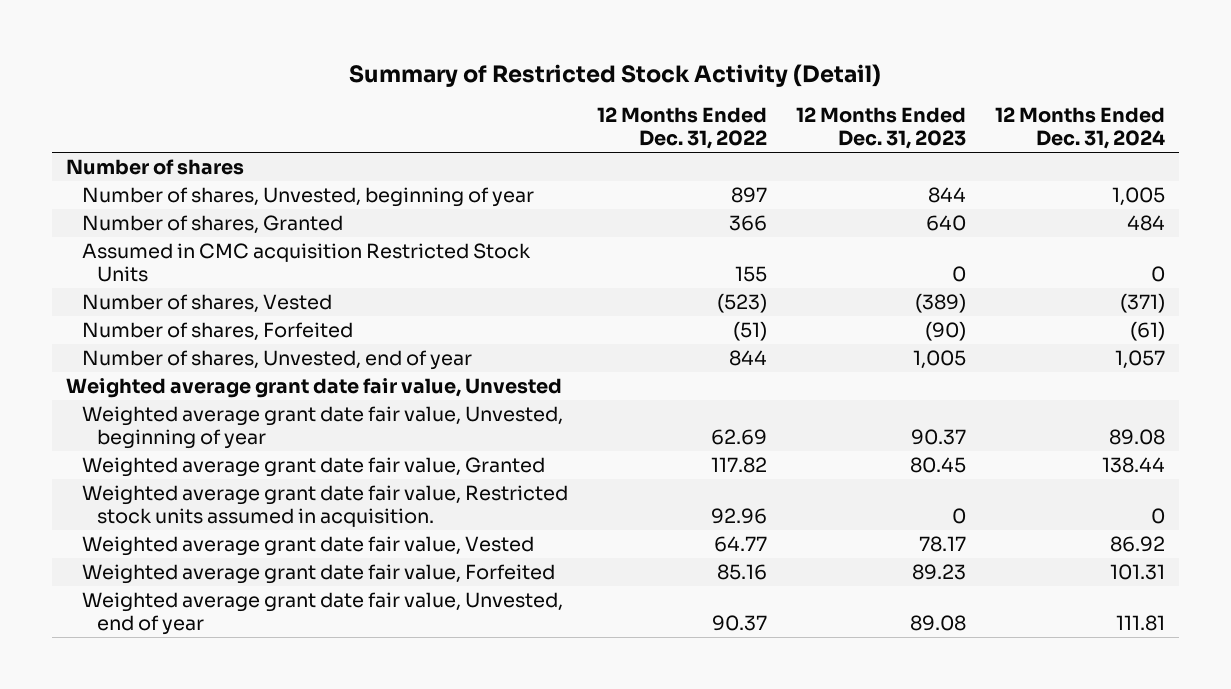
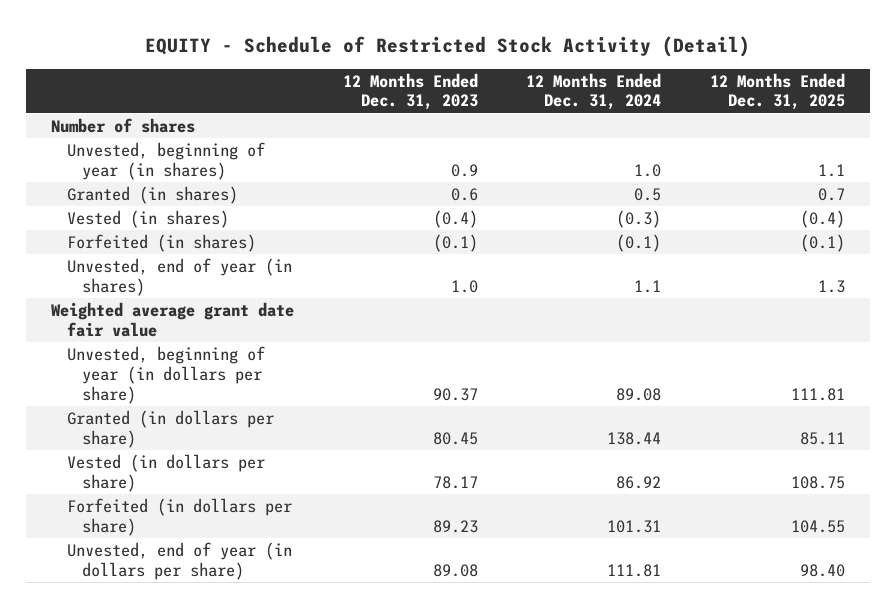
[349,63,882,87] Summary of Restricted Stock Activity (Detail) -> [144,36,750,58] EQUITY - Schedule of Restricted Stock Activity (Detail)
[596,107,767,150] 12 Months Ended Dec. 31, 2022 -> none
none -> [710,72,846,111] 12 Months Ended Dec. 31, 2025
[81,243,531,282] Assumed in CMC acquisition Restricted Stock Units -> none
[81,485,568,527] Weighted average grant date fair value, Restricted stock units assumed in acquisition. -> none
[81,187,534,208] Number of shares, Unvested, beginning of year -> [66,142,265,180] Unvested, beginning of year (in shares)
[927,187,966,204] 844 -> [450,163,478,177] 0.9
[1111,187,1165,207] 1,005 -> [634,163,662,177] 1.0
[81,215,343,235] Number of shares, Granted -> [66,186,238,205] Granted (in shares)
[925,215,966,232] 640 -> [450,188,478,202] 0.6
[1126,215,1165,232] 484 -> [634,188,662,202] 0.5
[81,294,332,314] Number of shares, Vested -> [66,210,229,229] Vested (in shares)
[914,293,966,314] (389) -> [432,210,478,229] (0.4)
[1119,293,1165,314] (371) -> [616,210,662,229] (0.3)
[81,322,353,342] Number of shares, Forfeited -> [66,234,256,253] Forfeited (in shares)
[924,321,966,342] (90) -> [432,234,478,253] (0.1)
[1129,321,1165,342] (61) -> [616,234,662,253] (0.1)
[81,350,472,371] Number of shares, Unvested, end of year -> [66,258,292,296] Unvested, end of year (in shares)
[912,350,966,370] 1,005 -> [450,279,478,293] 1.0
[1114,350,1165,370] 1,057 -> [634,279,662,293] 1.1
[66,378,563,399] Weighted average grant date fair value, Unvested -> [50,302,294,337] Weighted average grant date fair value
[81,406,563,449] Weighted average grant date fair value, Unvested, beginning of year -> [66,346,265,404] Unvested, beginning of year (in dollars per share)
[81,457,545,478] Weighted average grant date fair value, Granted -> [66,410,274,448] Granted (in dollars per share)
[81,536,534,557] Weighted average grant date fair value, Vested -> [66,454,265,492] Vested (in dollars per share)
[81,564,555,585] Weighted average grant date fair value, Forfeited -> [66,498,292,536] Forfeited (in dollars per share)
[81,592,563,635] Weighted average grant date fair value, Unvested, end of year -> [66,542,292,580] Unvested, end of year (in dollars per share)

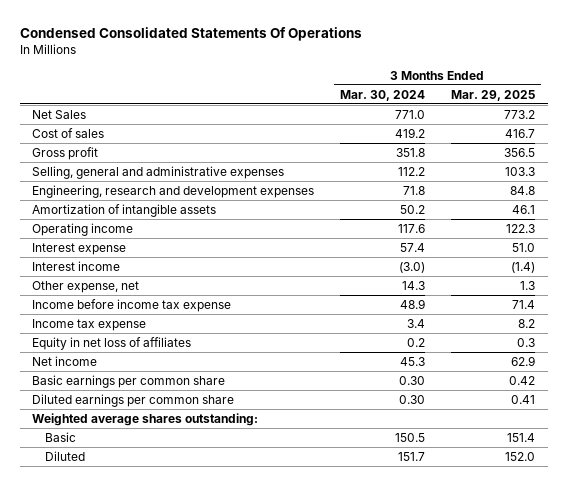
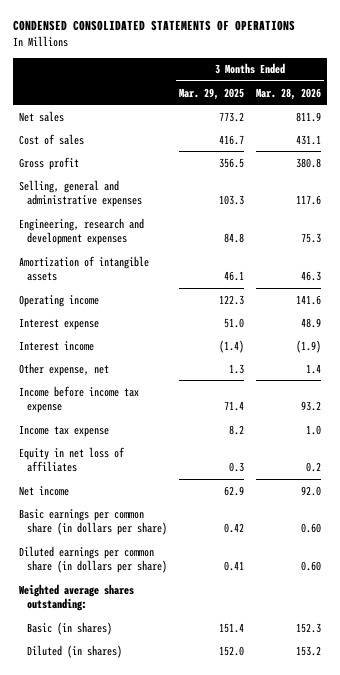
[19,27,362,42] Condensed Consolidated Statements Of Operations -> [12,20,295,32] CONDENSED CONSOLIDATED STATEMENTS OF OPERATIONS
[340,89,426,101] Mar. 30, 2024 -> none
none -> [256,87,322,100] Mar. 28, 2026
[32,109,87,119] Net Sales -> [18,110,64,122] Net sales
[32,374,226,388] Basic earnings per common share -> [18,508,167,536] Basic earnings per common share (in dollars per share)
[32,393,235,407] Diluted earnings per common share -> [18,545,167,574] Diluted earnings per common share (in dollars per share)
[45,431,77,442] Basic -> [26,621,112,635] Basic (in shares)
[45,450,86,461] Diluted -> [26,644,122,658] Diluted (in shares)

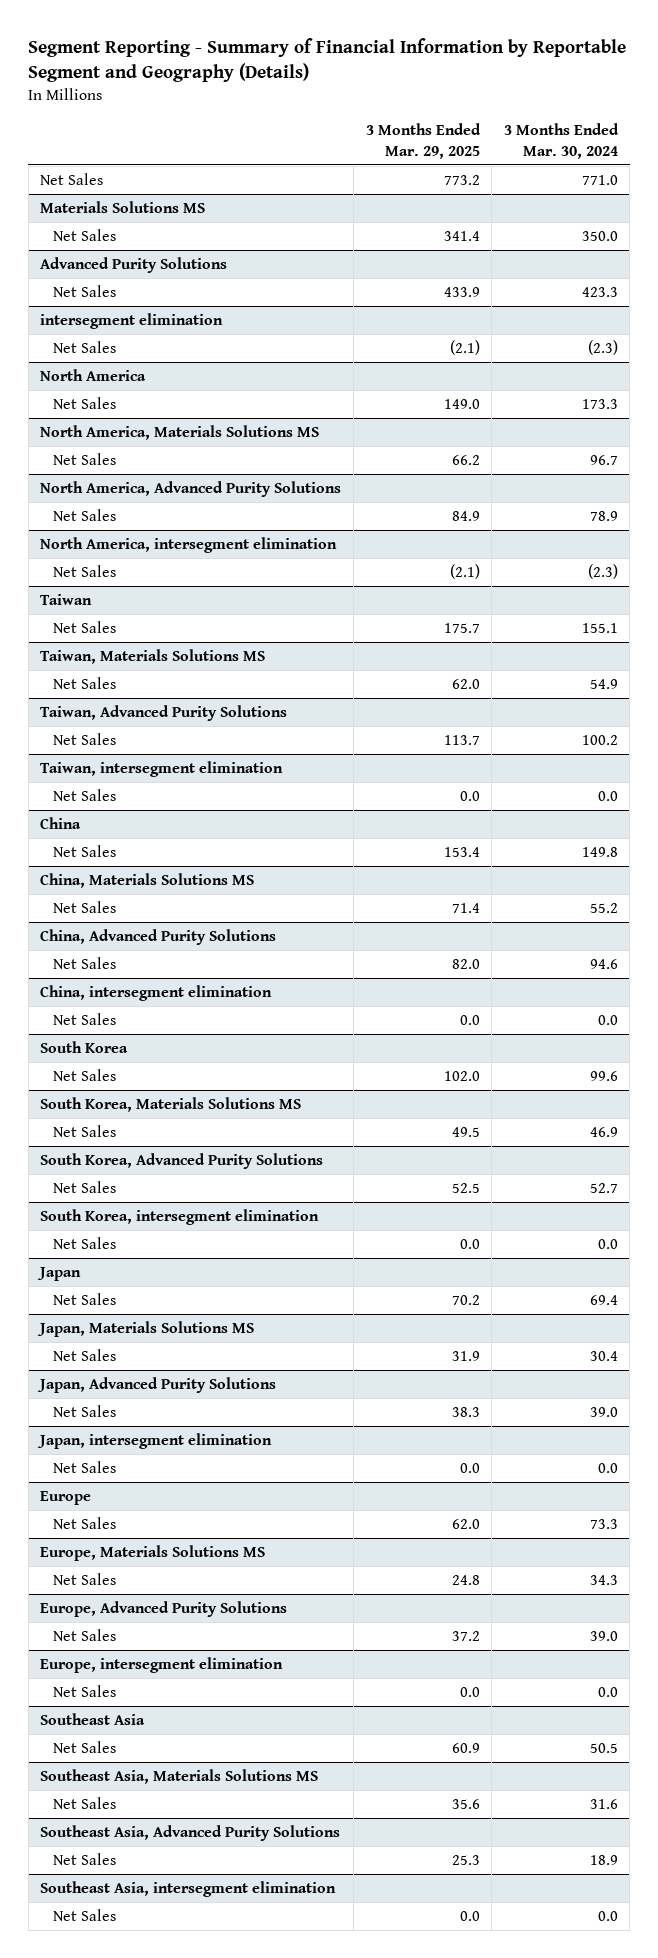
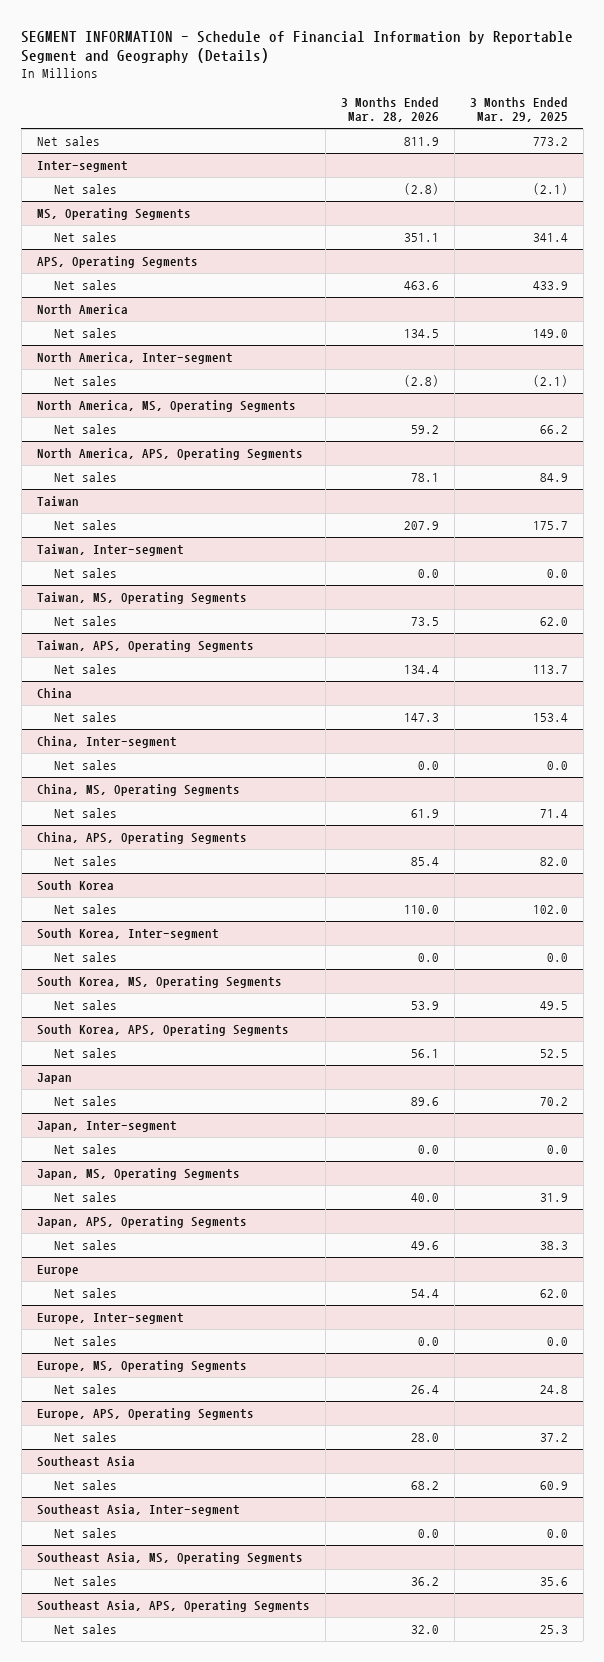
[28,38,627,83] Segment Reporting - Summary of Financial Information by Reportable Segment and Geography (Details) -> [21,30,574,64] SEGMENT INFORMATION - Schedule of Financial Information by Reportable Segment and Geography (Details)
[503,123,619,159] 3 Months Ended Mar. 30, 2024 -> none
none -> [340,96,439,123] 3 Months Ended Mar. 28, 2026
[40,200,206,213] Materials Solutions MS -> none
[40,256,228,273] Advanced Purity Solutions -> none
[40,312,224,329] intersegment elimination -> none
[40,172,104,185] Net Sales -> [36,136,100,147] Net sales
none -> [36,161,128,173] Inter-segment
[52,228,116,241] Net Sales -> [54,184,118,195] Net sales
[443,230,480,241] 341.4 -> [532,183,568,196] (2.1)
none -> [36,208,191,221] MS, Operating Segments
[52,284,116,297] Net Sales -> [54,232,118,243] Net sales
[443,286,480,297] 433.9 -> [532,233,568,243] 341.4
none -> [36,256,198,269] APS, Operating Segments
[52,340,116,353] Net Sales -> [54,280,118,291] Net sales
[449,339,480,355] (2.1) -> [532,281,568,291] 433.9
[40,424,320,440] North America, Materials Solutions MS -> none
[40,480,342,497] North America, Advanced Purity Solutions -> none
[40,536,338,553] North America, intersegment elimination -> none
[52,396,116,409] Net Sales -> [54,328,118,339] Net sales
none -> [36,352,233,365] North America, Inter-segment
[52,452,116,465] Net Sales -> [54,376,118,387] Net sales
[451,454,480,465] 66.2 -> [532,375,568,388] (2.1)
none -> [36,400,296,413] North America, MS, Operating Segments
[52,508,116,521] Net Sales -> [54,424,118,435] Net sales
[451,510,480,521] 84.9 -> [539,425,568,435] 66.2
none -> [36,448,303,461] North America, APS, Operating Segments
[52,564,116,577] Net Sales -> [54,472,118,483] Net sales
[449,563,480,579] (2.1) -> [539,473,568,483] 84.9
[40,648,266,664] Taiwan, Materials Solutions MS -> none
[40,704,288,721] Taiwan, Advanced Purity Solutions -> none
[40,760,284,777] Taiwan, intersegment elimination -> none
[52,620,116,633] Net Sales -> [54,520,118,531] Net sales
none -> [36,544,184,557] Taiwan, Inter-segment
[52,676,116,689] Net Sales -> [54,568,118,579] Net sales
[451,678,480,689] 62.0 -> [546,569,568,579] 0.0
none -> [36,592,247,605] Taiwan, MS, Operating Segments
[52,732,116,745] Net Sales -> [54,616,118,627] Net sales
[443,734,480,745] 113.7 -> [539,617,568,627] 62.0
none -> [36,640,254,653] Taiwan, APS, Operating Segments
[52,788,116,801] Net Sales -> [54,664,118,675] Net sales
[459,790,480,801] 0.0 -> [532,665,568,675] 113.7
[40,872,255,888] China, Materials Solutions MS -> none
[40,928,277,945] China, Advanced Purity Solutions -> none
[40,984,273,1001] China, intersegment elimination -> none
[52,844,116,857] Net Sales -> [54,712,118,723] Net sales
none -> [36,736,177,749] China, Inter-segment
[52,900,116,913] Net Sales -> [54,760,118,771] Net sales
[451,902,480,913] 71.4 -> [546,761,568,771] 0.0
none -> [36,784,240,797] China, MS, Operating Segments
[52,956,116,969] Net Sales -> [54,808,118,819] Net sales
[451,958,480,969] 82.0 -> [539,809,568,819] 71.4
none -> [36,832,247,845] China, APS, Operating Segments
[52,1012,116,1025] Net Sales -> [54,856,118,867] Net sales
[459,1014,480,1025] 0.0 -> [539,857,568,867] 82.0
[40,1096,302,1112] South Korea, Materials Solutions MS -> none
[40,1152,324,1169] South Korea, Advanced Purity Solutions -> none
[40,1208,320,1225] South Korea, intersegment elimination -> none
[52,1068,116,1081] Net Sales -> [54,904,118,915] Net sales
none -> [36,928,219,941] South Korea, Inter-segment
[52,1124,116,1137] Net Sales -> [54,952,118,963] Net sales
[451,1126,480,1137] 49.5 -> [546,953,568,963] 0.0
none -> [36,976,282,989] South Korea, MS, Operating Segments
[52,1180,116,1193] Net Sales -> [54,1000,118,1011] Net sales
[451,1182,480,1193] 52.5 -> [539,1001,568,1011] 49.5
none -> [36,1024,289,1037] South Korea, APS, Operating Segments
[52,1236,116,1249] Net Sales -> [54,1048,118,1059] Net sales
[459,1238,480,1249] 0.0 -> [539,1049,568,1059] 52.5
[37,1320,255,1337] Japan, Materials Solutions MS -> none
[37,1376,277,1393] Japan, Advanced Purity Solutions -> none
[37,1432,273,1449] Japan, intersegment elimination -> none
[52,1292,116,1305] Net Sales -> [54,1096,118,1107] Net sales
none -> [36,1121,177,1133] Japan, Inter-segment
[52,1348,116,1361] Net Sales -> [54,1144,118,1155] Net sales
[451,1350,480,1361] 31.9 -> [546,1145,568,1155] 0.0
none -> [36,1168,240,1181] Japan, MS, Operating Segments
[52,1404,116,1417] Net Sales -> [54,1192,118,1203] Net sales
[451,1406,480,1417] 38.3 -> [539,1193,568,1203] 31.9
none -> [36,1216,247,1229] Japan, APS, Operating Segments
[52,1460,116,1473] Net Sales -> [54,1240,118,1251] Net sales
[459,1462,480,1473] 0.0 -> [539,1241,568,1251] 38.3
[40,1544,266,1561] Europe, Materials Solutions MS -> none
[40,1600,288,1617] Europe, Advanced Purity Solutions -> none
[40,1656,284,1673] Europe, intersegment elimination -> none
[52,1516,116,1529] Net Sales -> [54,1288,118,1299] Net sales
none -> [36,1313,184,1325] Europe, Inter-segment
[52,1572,116,1585] Net Sales -> [54,1336,118,1347] Net sales
[451,1574,480,1585] 24.8 -> [546,1337,568,1347] 0.0
none -> [36,1360,247,1373] Europe, MS, Operating Segments
[52,1628,116,1641] Net Sales -> [54,1384,118,1395] Net sales
[451,1630,480,1641] 37.2 -> [539,1385,568,1395] 24.8
none -> [36,1408,254,1421] Europe, APS, Operating Segments
[52,1684,116,1697] Net Sales -> [54,1432,118,1443] Net sales
[459,1686,480,1697] 0.0 -> [539,1433,568,1443] 37.2
[40,1768,319,1784] Southeast Asia, Materials Solutions MS -> none
[40,1824,341,1841] Southeast Asia, Advanced Purity Solutions -> none
[40,1880,337,1897] Southeast Asia, intersegment elimination -> none
[52,1740,116,1753] Net Sales -> [54,1480,118,1491] Net sales
none -> [36,1504,240,1517] Southeast Asia, Inter-segment
[52,1796,116,1809] Net Sales -> [54,1528,118,1539] Net sales
[451,1798,480,1809] 35.6 -> [546,1529,568,1539] 0.0
none -> [36,1552,303,1565] Southeast Asia, MS, Operating Segments
[52,1852,116,1865] Net Sales -> [54,1576,118,1587] Net sales
[451,1854,480,1865] 25.3 -> [539,1577,568,1587] 35.6
none -> [36,1600,310,1613] Southeast Asia, APS, Operating Segments
[52,1908,116,1921] Net Sales -> [54,1624,118,1635] Net sales
[459,1910,480,1921] 0.0 -> [539,1625,568,1635] 25.3

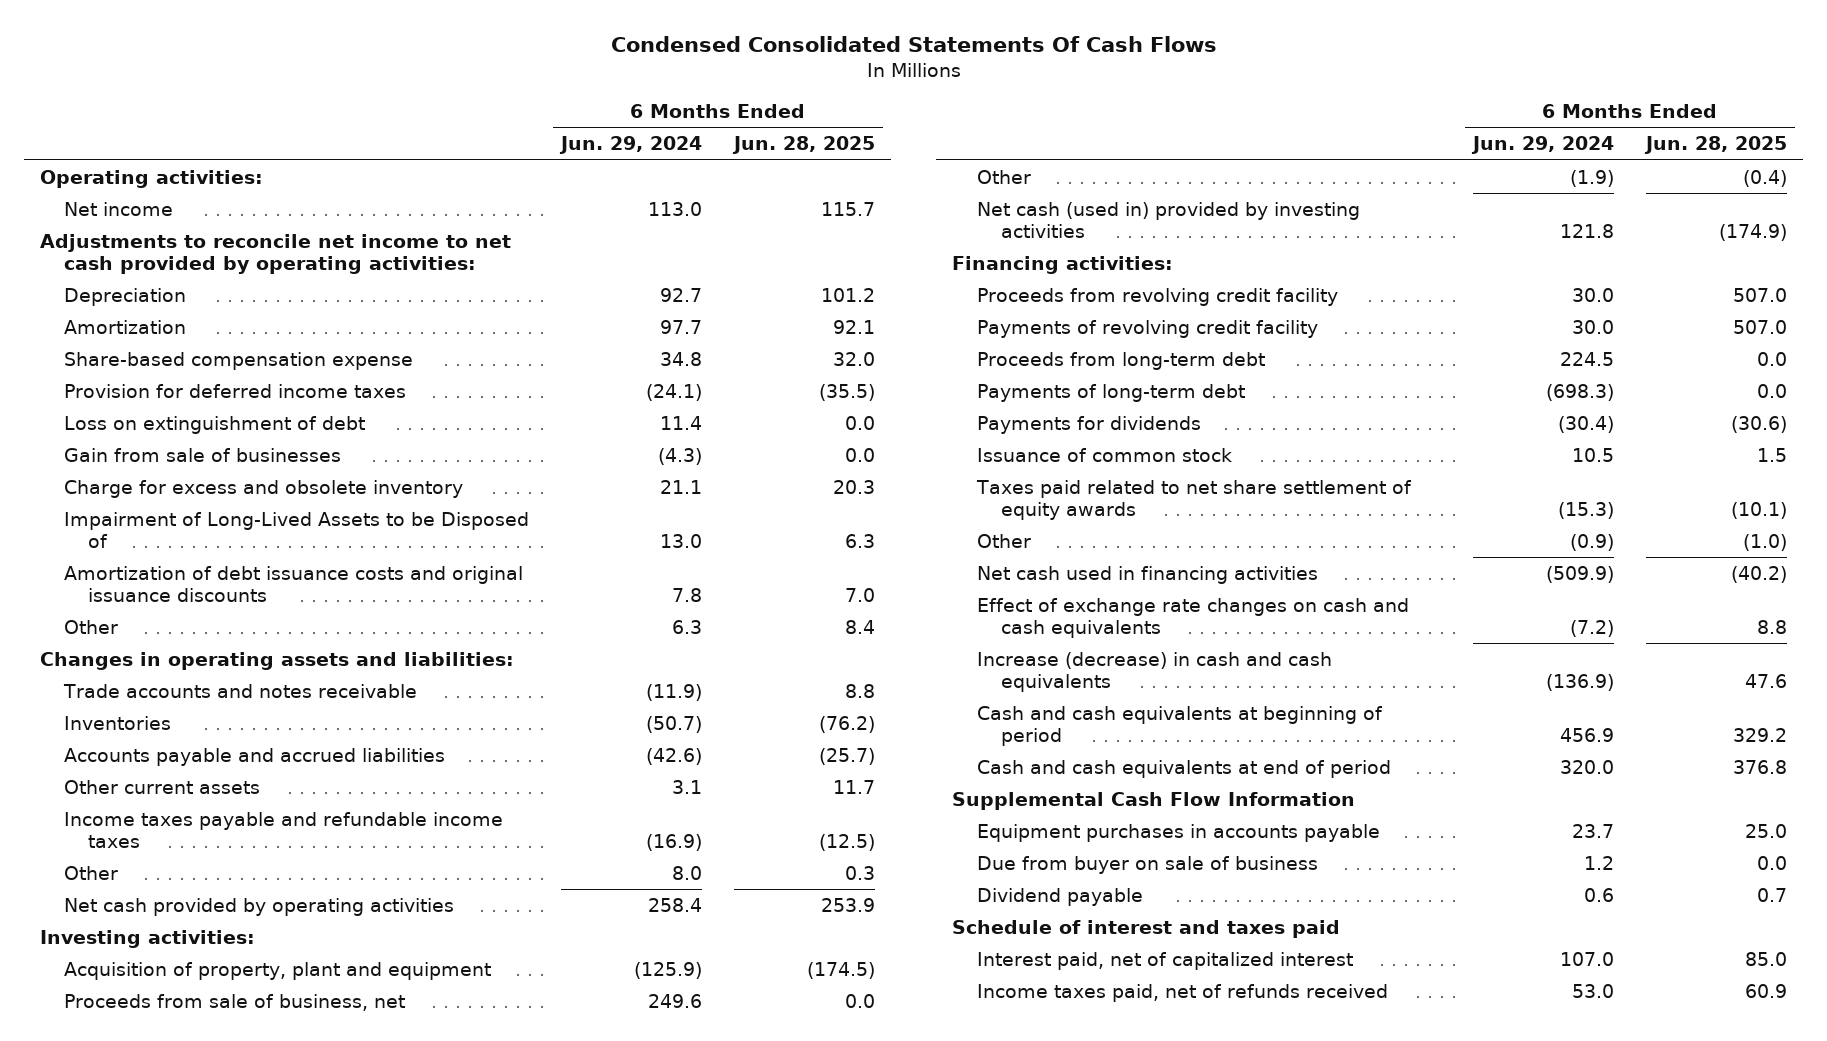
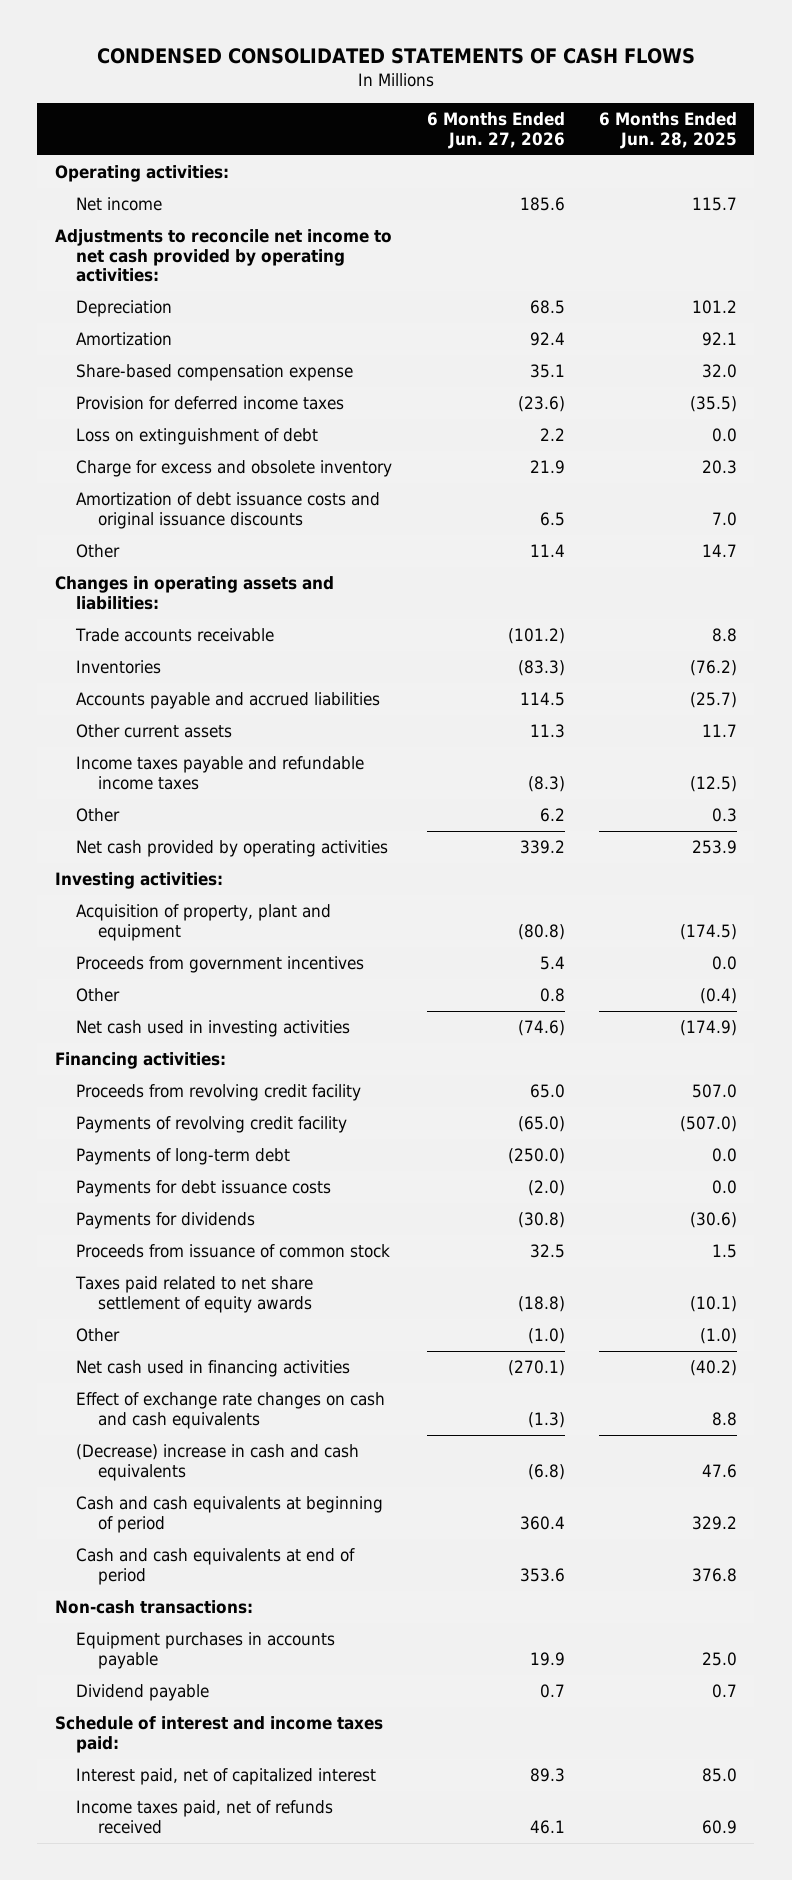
[610,36,1217,53] Condensed Consolidated Statements Of Cash Flows -> [96,48,695,65] CONDENSED CONSOLIDATED STATEMENTS OF CASH FLOWS
[558,136,702,155] Jun. 29, 2024 -> none
none -> [426,112,565,149] 6 Months Ended Jun. 27, 2026
[63,447,341,462] Gain from sale of businesses -> none
[63,511,529,548] Impairment of Long-Lived Assets to be Disposed of -> none
[844,619,875,634] 8.4 -> [702,544,738,558] 14.7
[62,683,417,698] Trade accounts and notes receivable -> [75,628,275,643] Trade accounts receivable
[63,993,405,1011] Proceeds from sale of business, net -> none
none -> [76,956,365,974] Proceeds from government incentives
[976,201,1360,238] Net cash (used in) provided by investing activities -> [76,1020,351,1038] Net cash used in investing activities
[976,351,1265,370] Proceeds from long-term debt -> none
[1733,319,1788,334] 507.0 -> [680,1116,738,1133] (507.0)
none -> [76,1180,332,1198] Payments for debt issuance costs
[976,447,1232,462] Issuance of common stock -> [76,1244,391,1259] Proceeds from issuance of common stock
[976,651,1332,692] Increase (decrease) in cash and cash equivalents -> [76,1444,360,1481] (Decrease) increase in cash and cash equivalents
[952,791,1356,810] Supplemental Cash Flow Information -> none
none -> [54,1600,253,1615] Non-cash transactions:
[976,855,1318,874] Due from buyer on sale of business -> none
[952,919,1341,938] Schedule of interest and taxes paid -> [54,1716,383,1753] Schedule of interest and income taxes paid:

